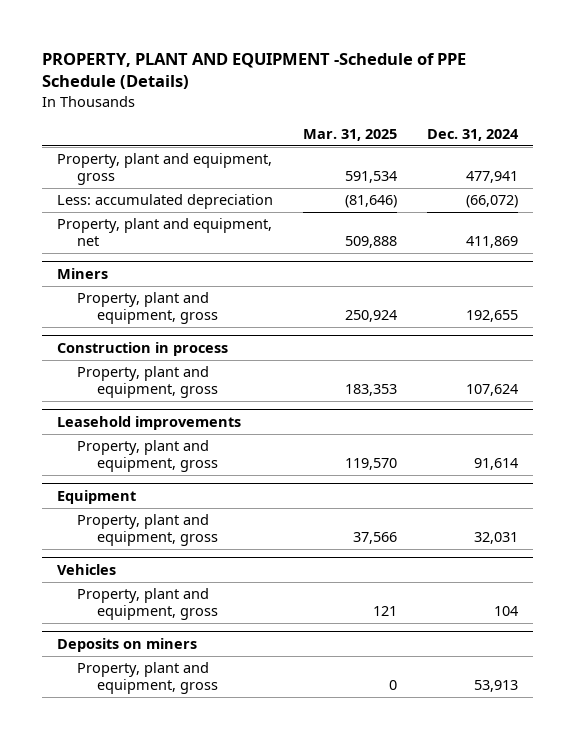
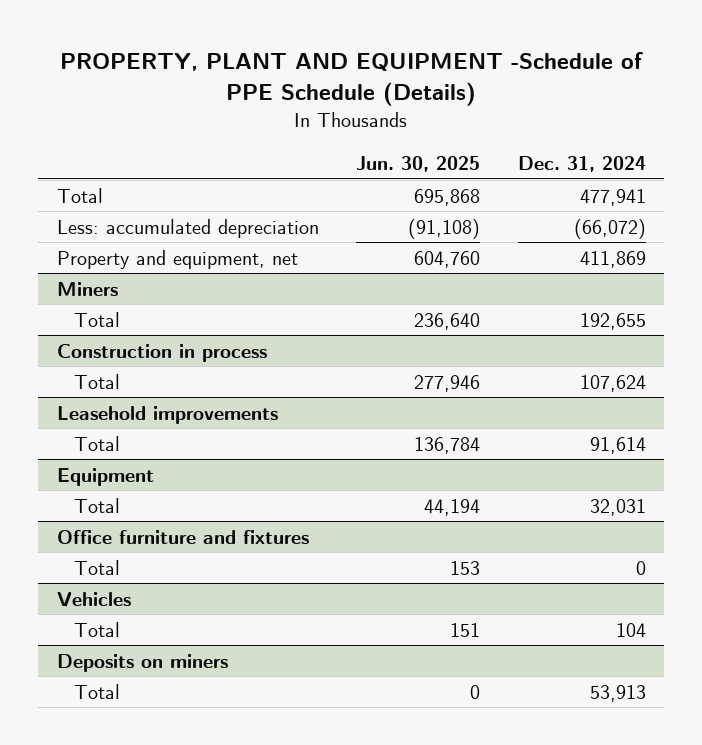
[303,128,398,141] Mar. 31, 2025 -> none
none -> [356,156,481,173] Jun. 30, 2025
[57,153,273,186] Property, plant and equipment, gross -> [56,187,103,203] Total
[57,218,273,247] Property, plant and equipment, net -> [56,249,298,269] Property and equipment, net
[76,292,218,325] Property, plant and equipment, gross -> [74,311,121,327] Total
[76,366,218,399] Property, plant and equipment, gross -> [74,373,121,389] Total
[76,440,218,473] Property, plant and equipment, gross -> [74,435,121,451] Total
[76,514,218,547] Property, plant and equipment, gross -> [74,497,121,513] Total
none -> [56,529,309,544] Office furniture and fixtures
none -> [74,559,121,575] Total
[76,588,218,621] Property, plant and equipment, gross -> [74,621,121,637] Total
[76,662,218,695] Property, plant and equipment, gross -> [74,683,121,699] Total

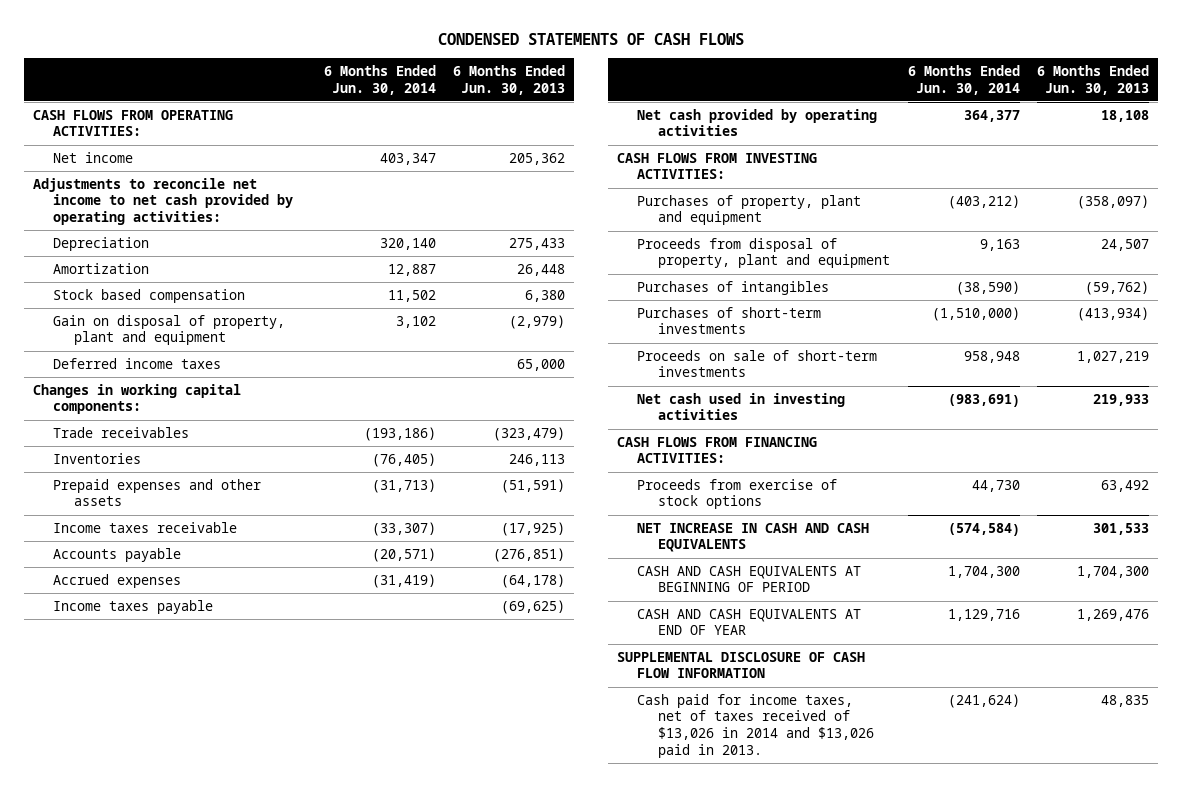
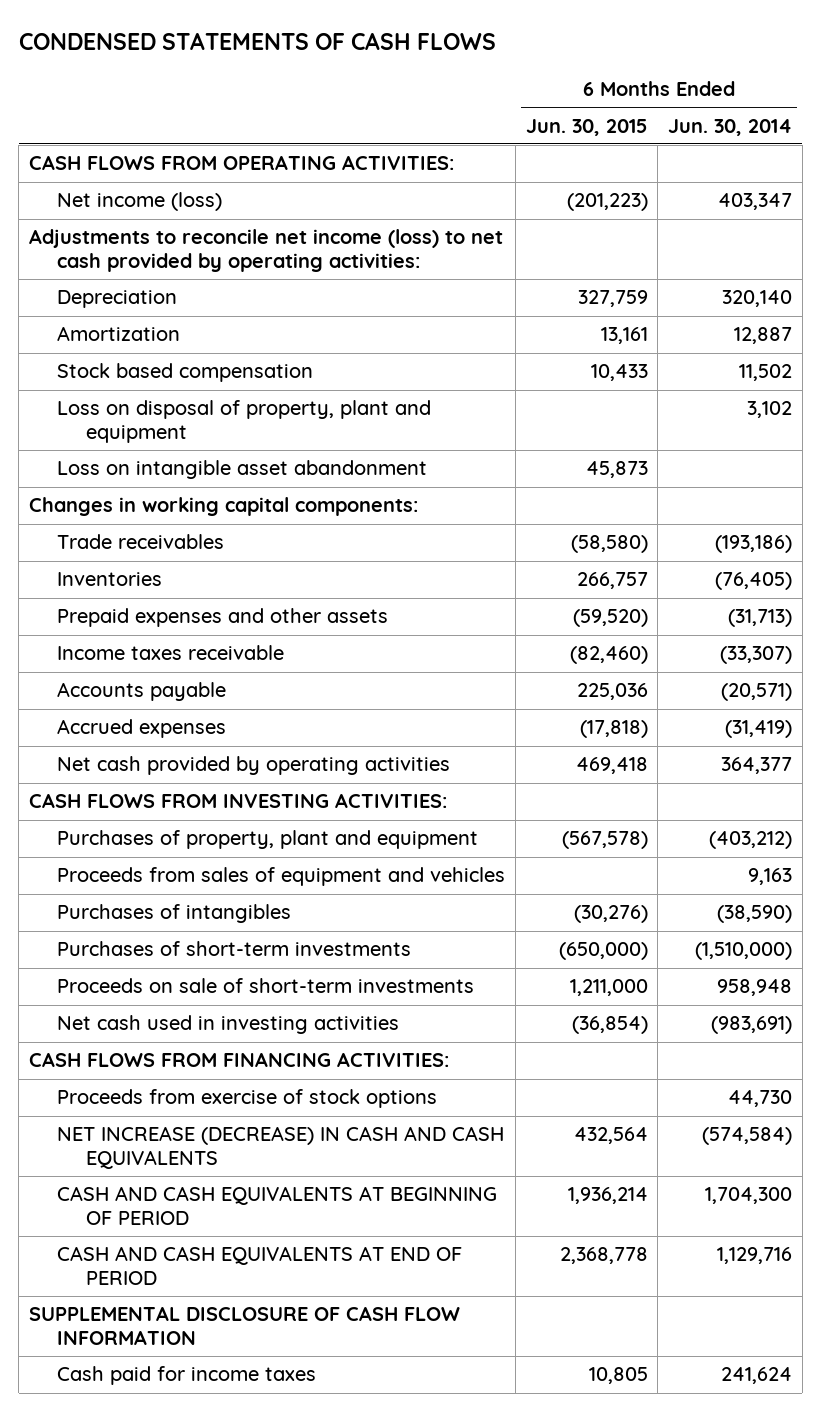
[453,65,566,95] 6 Months Ended Jun. 30, 2013 -> none
none -> [525,118,648,136] Jun. 30, 2015
[53,151,134,163] Net income -> [57,192,223,212] Net income (loss)
[32,177,294,225] Adjustments to reconcile net income to net cash provided by operating activities: -> [29,229,504,272] Adjustments to reconcile net income (loss) to net cash provided by operating activities:
[53,357,222,369] Deferred income taxes -> none
[53,314,286,346] Gain on disposal of property, plant and equipment -> [57,400,432,443] Loss on disposal of property, plant and equipment
none -> [57,460,428,480] Loss on intangible asset abandonment
[53,599,214,614] Income taxes payable -> none
[637,237,890,269] Proceeds from disposal of property, plant and equipment -> [57,867,506,887] Proceeds from sales of equipment and vehicles
[637,522,870,553] NET INCREASE IN CASH AND CASH EQUIVALENTS -> [57,1126,505,1169] NET INCREASE (DECREASE) IN CASH AND CASH EQUIVALENTS
[637,608,862,636] CASH AND CASH EQUIVALENTS AT END OF YEAR -> [57,1246,463,1285] CASH AND CASH EQUIVALENTS AT END OF PERIOD
[637,693,874,758] Cash paid for income taxes, net of taxes received of $13,026 in 2014 and $13,026 paid in 2013. -> [57,1366,317,1386] Cash paid for income taxes
[947,693,1020,708] (241,624) -> [720,1367,792,1385] 241,624

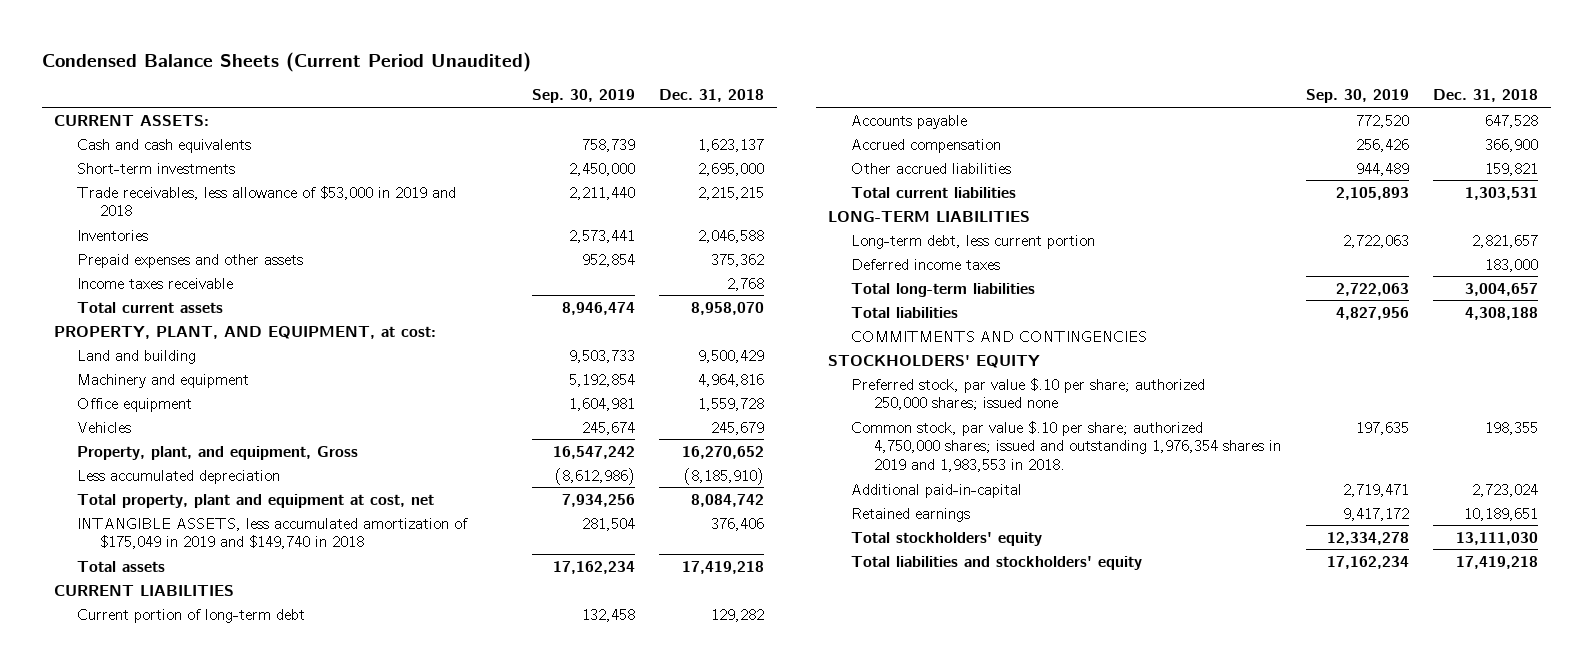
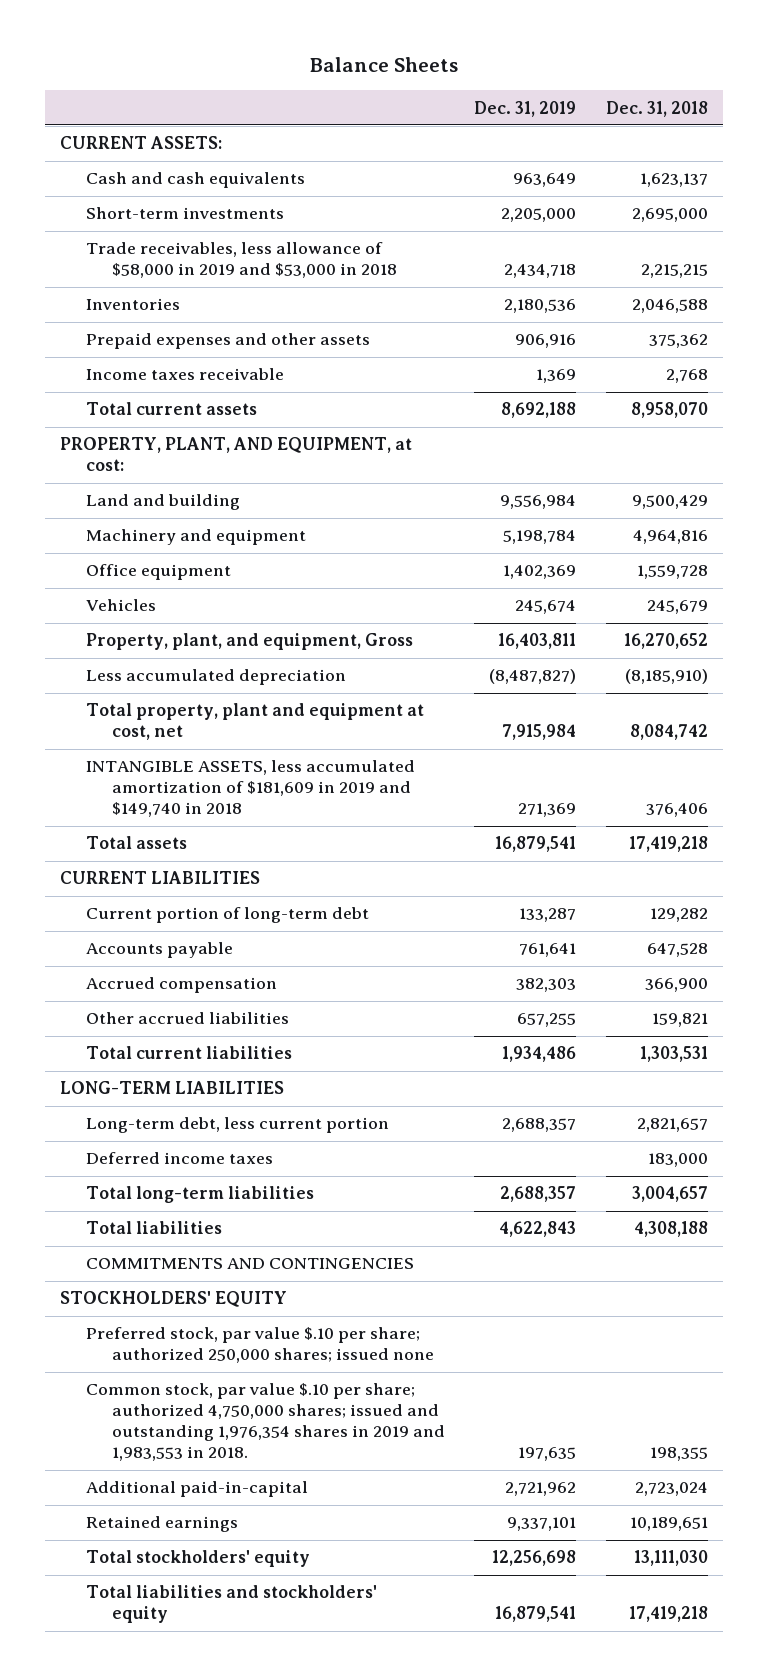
[42,51,532,72] Condensed Balance Sheets (Current Period Unaudited) -> [309,57,458,73] Balance Sheets
[531,89,635,104] Sep. 30, 2019 -> none
none -> [474,100,577,117] Dec. 31, 2019
[77,185,457,217] Trade receivables, less allowance of $53,000 in 2019 and 2018 -> [85,242,397,279] Trade receivables, less allowance of $58,000 in 2019 and $53,000 in 2018
[77,517,469,550] INTANGIBLE ASSETS, less accumulated amortization of $175,049 in 2019 and $149,740 in 2018 -> [85,760,415,818] INTANGIBLE ASSETS, less accumulated amortization of $181,609 in 2019 and $149,740 in 2018

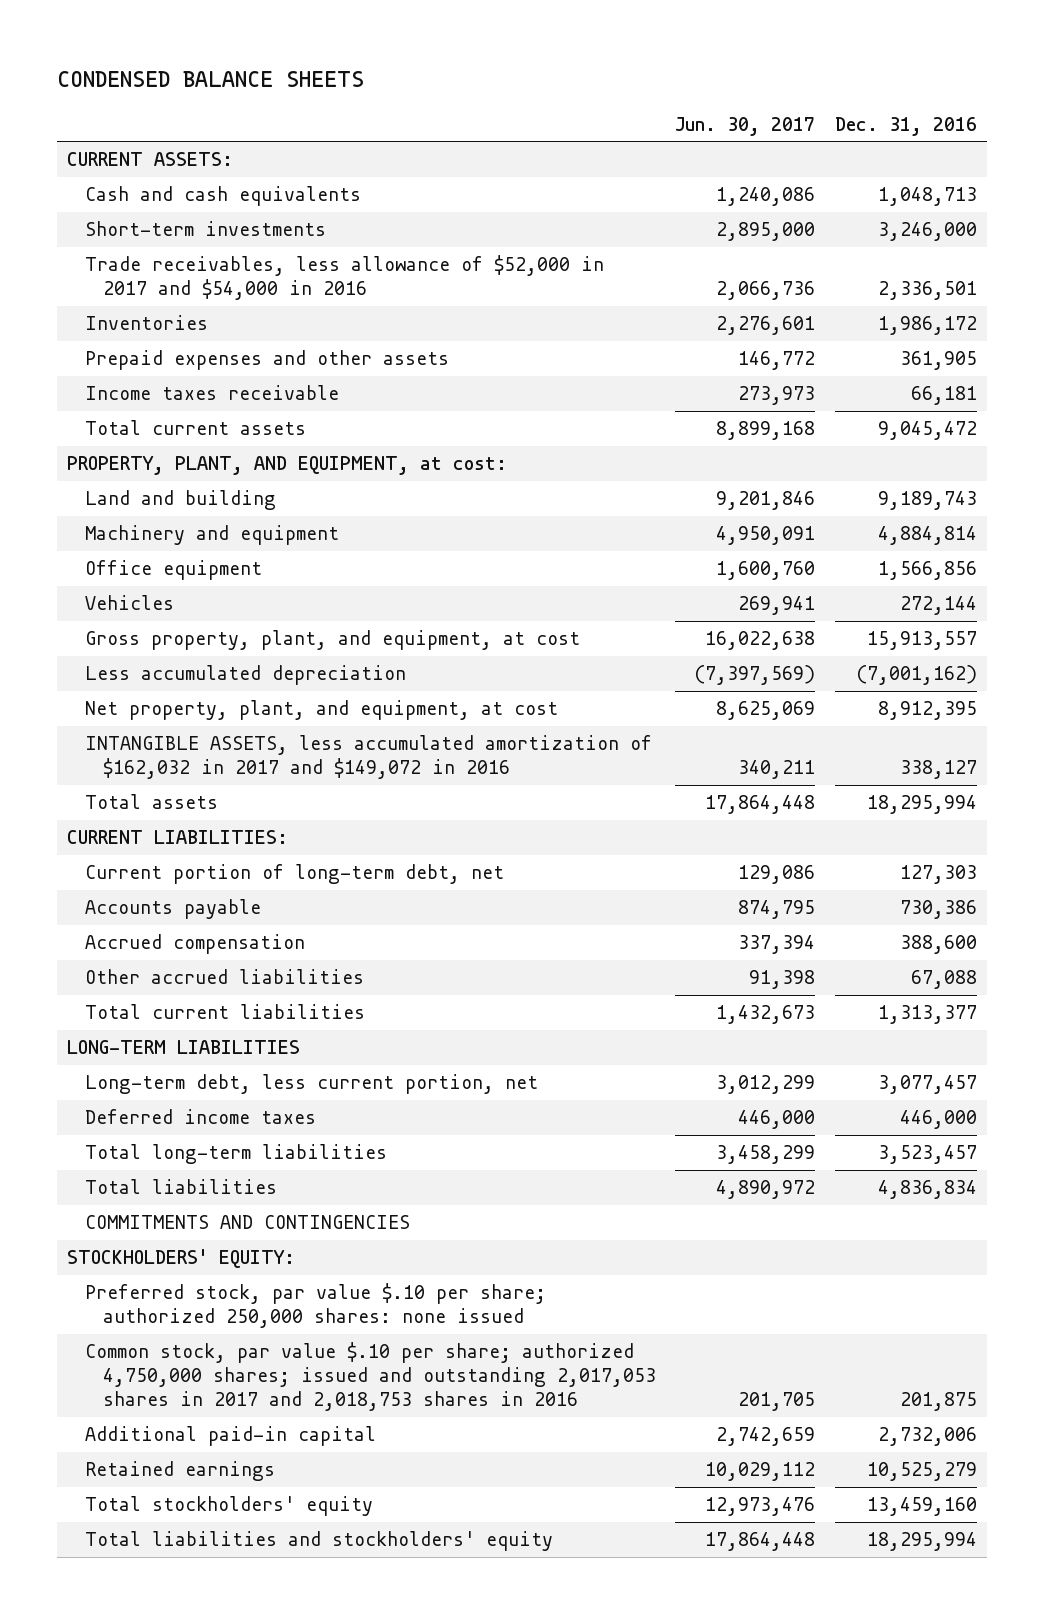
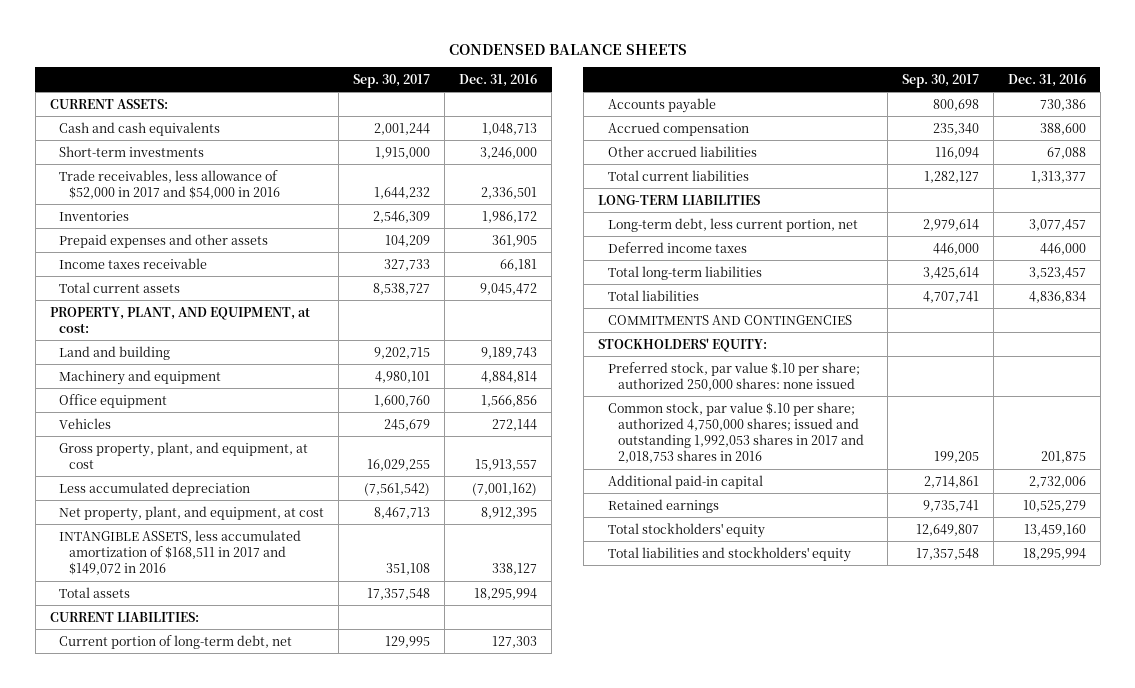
[675,116,816,136] Jun. 30, 2017 -> none
none -> [353,73,431,88] Sep. 30, 2017
[84,735,652,779] INTANGIBLE ASSETS, less accumulated amortization of $162,032 in 2017 and $149,072 in 2016 -> [59,529,302,576] INTANGIBLE ASSETS, less accumulated amortization of $168,511 in 2017 and $149,072 in 2016
[84,1342,656,1411] Common stock, par value $.10 per share; authorized 4,750,000 shares; issued and outstanding 2,017,053 shares in 2017 and 2,018,753 shares in 2016 -> [607,401,864,464] Common stock, par value $.10 per share; authorized 4,750,000 shares; issued and outstanding 1,992,053 shares in 2017 and 2,018,753 shares in 2016

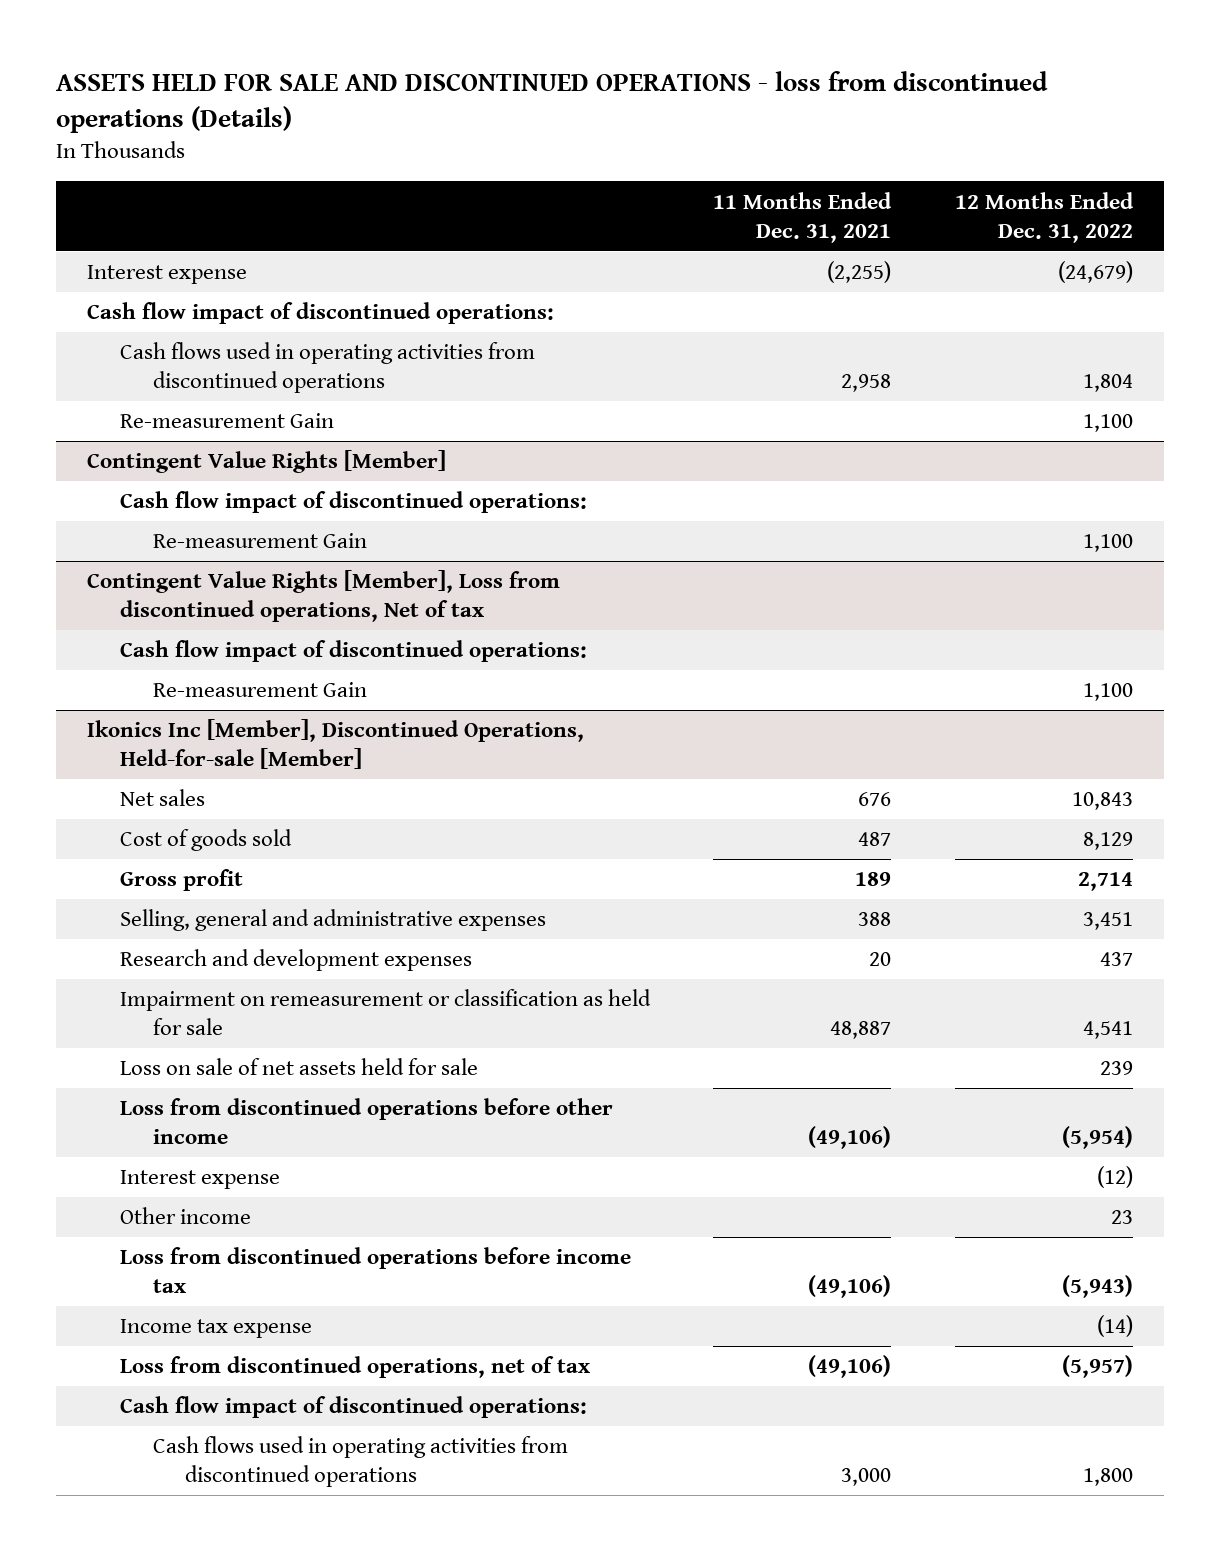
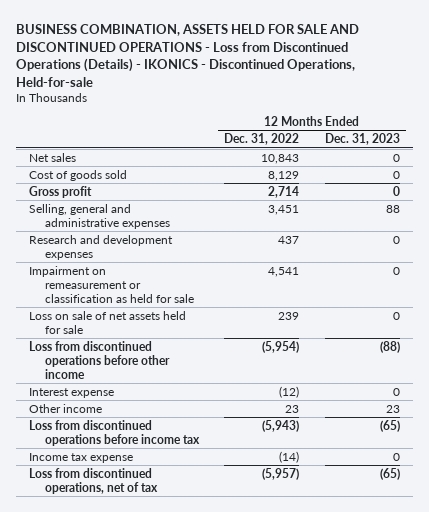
[55,71,1048,134] ASSETS HELD FOR SALE AND DISCONTINUED OPERATIONS - loss from discontinued operations (Details) -> [16,24,360,88] BUSINESS COMBINATION, ASSETS HELD FOR SALE AND DISCONTINUED OPERATIONS - Loss from Discontinued Operations (Details) - IKONICS - Discontinued Operations, Held-for-sale
[713,191,893,243] 11 Months Ended Dec. 31, 2021 -> none
none -> [324,133,400,146] Dec. 31, 2023
[87,265,248,285] Interest expense -> none
[87,302,555,325] Cash flow impact of discontinued operations: -> none
[119,342,535,394] Cash flows used in operating activities from discontinued operations -> none
[119,413,334,429] Re-measurement Gain -> none
[87,450,447,474] Contingent Value Rights [Member] -> none
[119,491,587,514] Cash flow impact of discontinued operations: -> none
[152,533,367,549] Re-measurement Gain -> none
[87,570,561,623] Contingent Value Rights [Member], Loss from discontinued operations, Net of tax -> none
[119,640,587,663] Cash flow impact of discontinued operations: -> none
[152,682,367,698] Re-measurement Gain -> none
[87,719,585,770] Ikonics Inc [Member], Discontinued Operations, Held-for-sale [Member] -> none
[119,1396,587,1419] Cash flow impact of discontinued operations: -> none
[152,1436,568,1488] Cash flows used in operating activities from discontinued operations -> none

